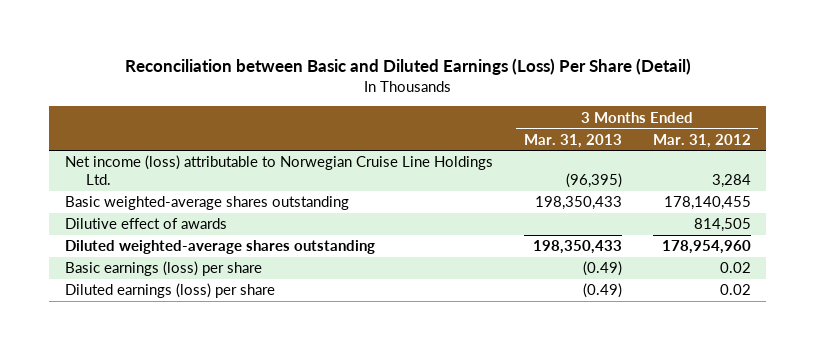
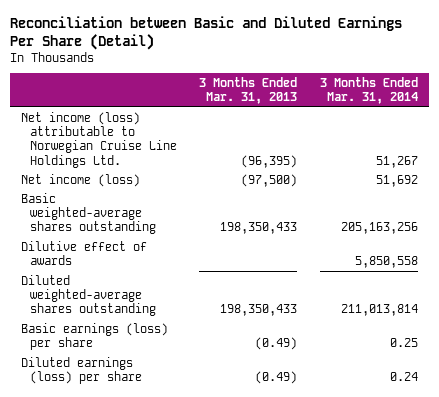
[124,58,691,76] Reconciliation between Basic and Diluted Earnings (Loss) Per Share (Detail) -> [9,15,402,50] Reconciliation between Basic and Diluted Earnings Per Share (Detail)
[652,133,751,148] Mar. 31, 2012 -> none
none -> [319,76,418,105] 3 Months Ended Mar. 31, 2014
none -> [21,173,141,187] Net income (loss)

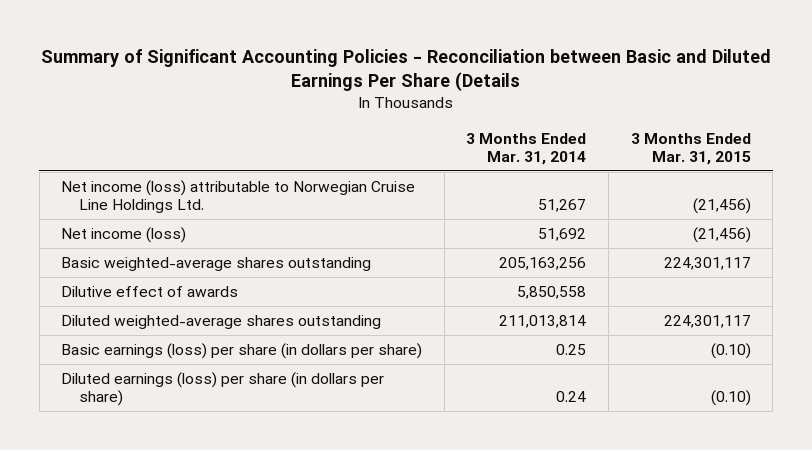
[9,15,402,50] Reconciliation between Basic and Diluted Earnings Per Share (Detail) -> [40,49,771,92] Summary of Significant Accounting Policies - Reconciliation between Basic and Diluted Earnings Per Share (Details
[199,76,298,105] 3 Months Ended Mar. 31, 2013 -> none
none -> [630,132,751,165] 3 Months Ended Mar. 31, 2015
[21,322,169,350] Basic earnings (loss) per share -> [61,343,423,360] Basic earnings (loss) per share (in dollars per share)
[21,356,142,384] Diluted earnings (loss) per share -> [61,372,385,407] Diluted earnings (loss) per share (in dollars per share)

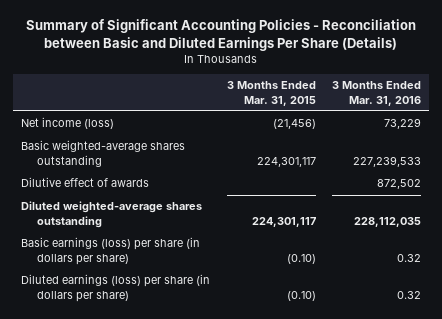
[40,49,771,92] Summary of Significant Accounting Policies - Reconciliation between Basic and Diluted Earnings Per Share (Details -> [26,19,417,51] Summary of Significant Accounting Policies - Reconciliation between Basic and Diluted Earnings Per Share (Details)
[466,132,587,165] 3 Months Ended Mar. 31, 2014 -> none
none -> [332,81,422,106] 3 Months Ended Mar. 31, 2016
[61,180,416,214] Net income (loss) attributable to Norwegian Cruise Line Holdings Ltd. -> none

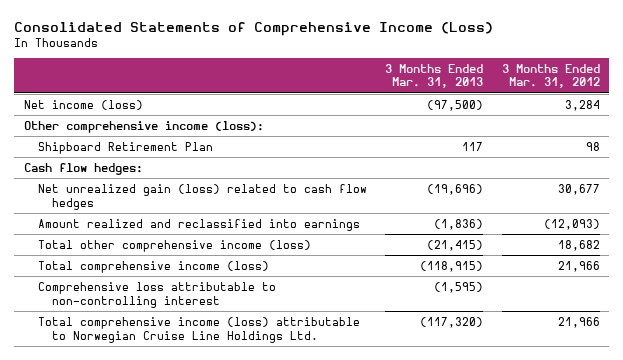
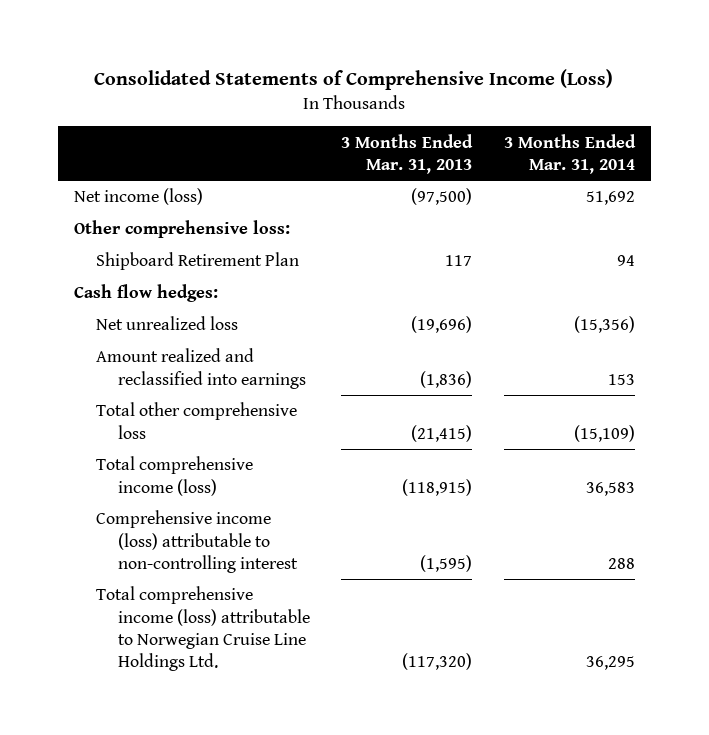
[501,63,600,89] 3 Months Ended Mar. 31, 2012 -> none
none -> [503,133,636,174] 3 Months Ended Mar. 31, 2014
[23,120,264,133] Other comprehensive income (loss): -> [73,220,290,239] Other comprehensive loss:
[37,183,367,210] Net unrealized gain (loss) related to cash flow hedges -> [95,316,238,331] Net unrealized loss
[37,239,311,252] Total other comprehensive income (loss) -> [95,402,297,439] Total other comprehensive loss
[37,281,276,308] Comprehensive loss attributable to non-controlling interest -> [95,510,298,573] Comprehensive income (loss) attributable to non-controlling interest

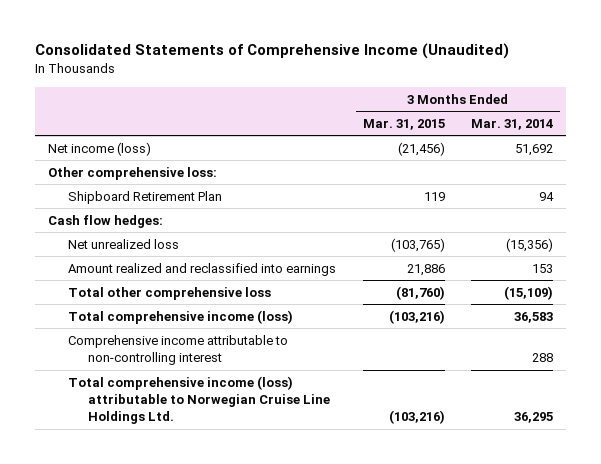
[94,69,614,91] Consolidated Statements of Comprehensive Income (Loss) -> [34,43,509,60] Consolidated Statements of Comprehensive Income (Unaudited)
[341,133,474,174] 3 Months Ended Mar. 31, 2013 -> none
none -> [362,118,445,130] Mar. 31, 2015
[95,510,298,573] Comprehensive income (loss) attributable to non-controlling interest -> [68,334,289,366] Comprehensive income attributable to non-controlling interest

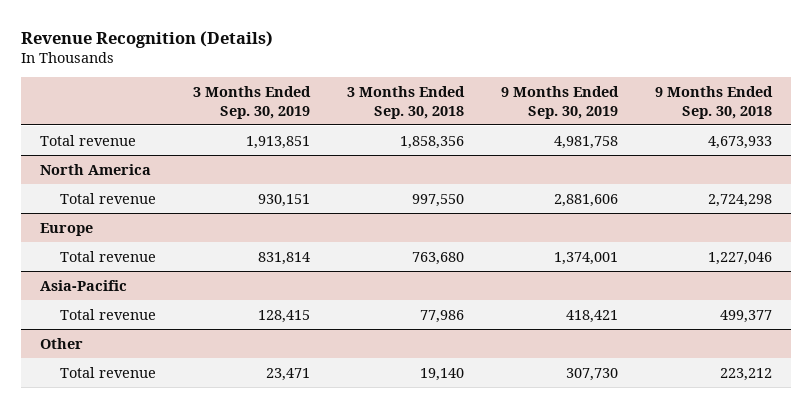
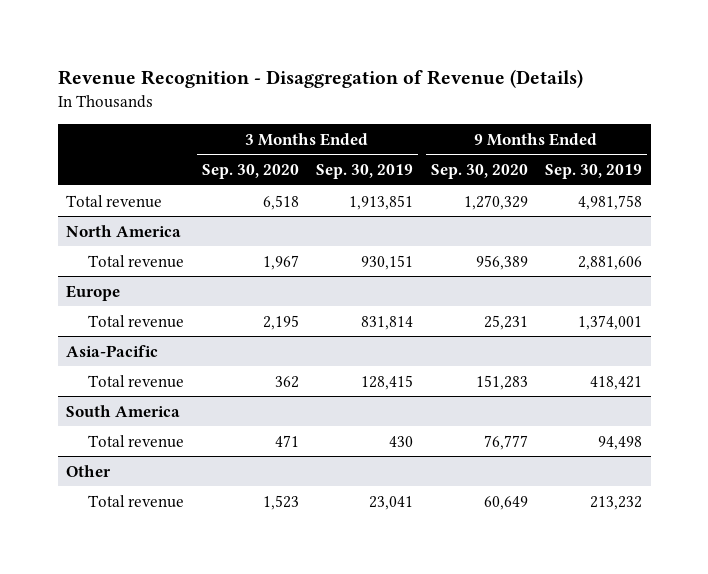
[21,30,274,48] Revenue Recognition (Details) -> [57,68,583,88] Revenue Recognition - Disaggregation of Revenue (Details)
[347,86,466,119] 3 Months Ended Sep. 30, 2018 -> none
[655,86,774,119] 9 Months Ended Sep. 30, 2018 -> none
none -> [201,163,299,179] Sep. 30, 2020
none -> [430,163,528,179] Sep. 30, 2020
none -> [66,404,181,417] South America
none -> [88,434,185,448] Total revenue
[266,367,311,381] 23,471 -> [369,495,414,510] 23,041
[566,367,619,381] 307,730 -> [590,495,643,510] 213,232

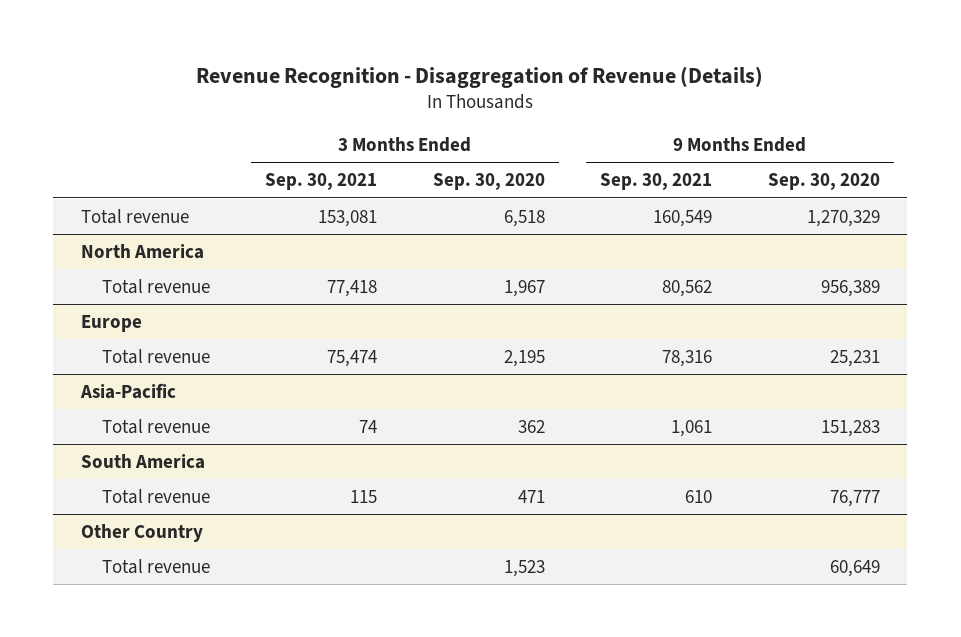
[316,163,414,179] Sep. 30, 2019 -> none
[545,163,643,179] Sep. 30, 2019 -> none
none -> [265,173,378,191] Sep. 30, 2021
none -> [600,173,713,191] Sep. 30, 2021
[66,464,112,477] Other -> [80,523,203,542] Other Country

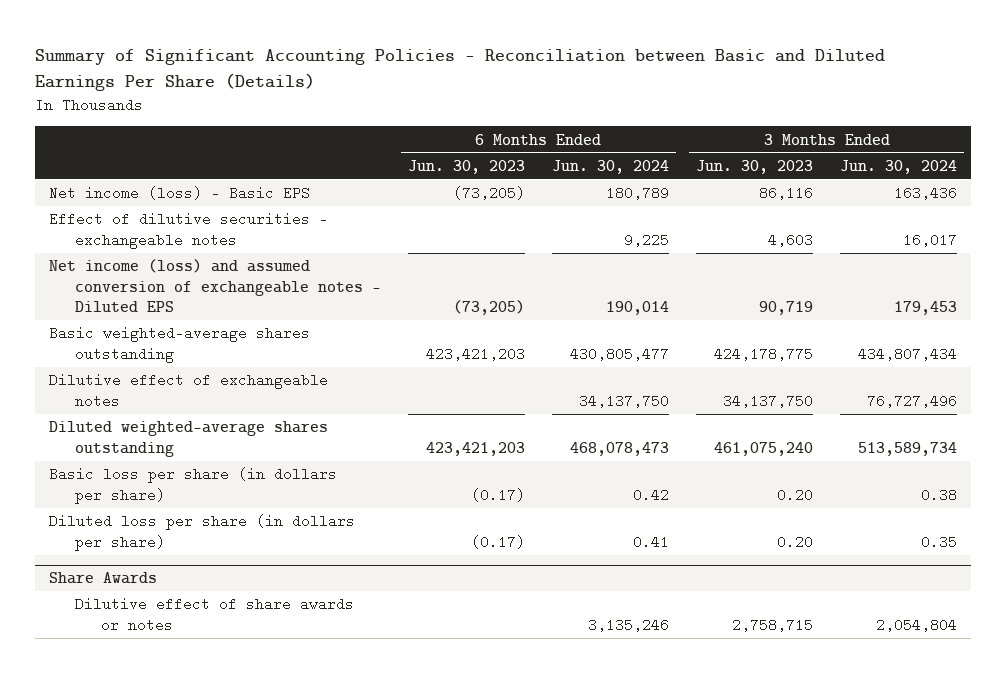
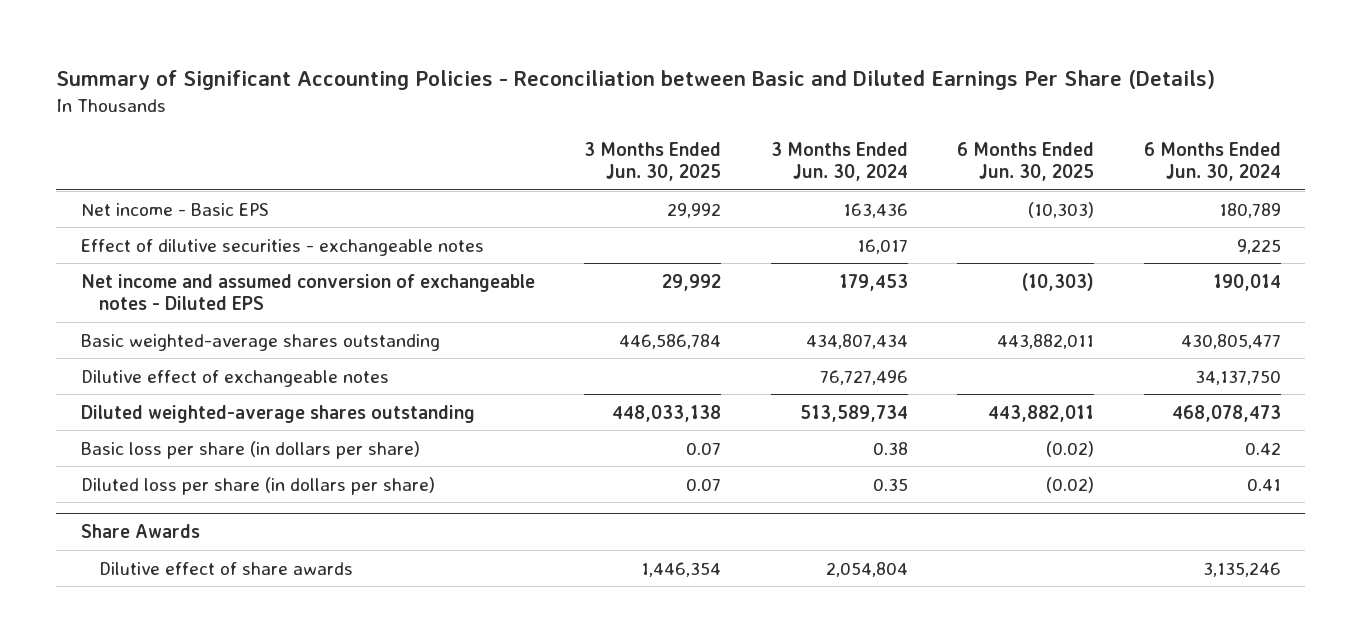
[407,159,525,174] Jun. 30, 2023 -> none
[696,159,814,174] Jun. 30, 2023 -> none
none -> [584,141,722,182] 3 Months Ended Jun. 30, 2025
none -> [957,141,1095,182] 6 Months Ended Jun. 30, 2025
[48,186,310,201] Net income (loss) - Basic EPS -> [80,202,269,216] Net income - Basic EPS
[48,259,381,313] Net income (loss) and assumed conversion of exchangeable notes - Diluted EPS -> [80,273,535,311] Net income and assumed conversion of exchangeable notes - Diluted EPS
[74,597,354,632] Dilutive effect of share awards or notes -> [99,561,354,575] Dilutive effect of share awards

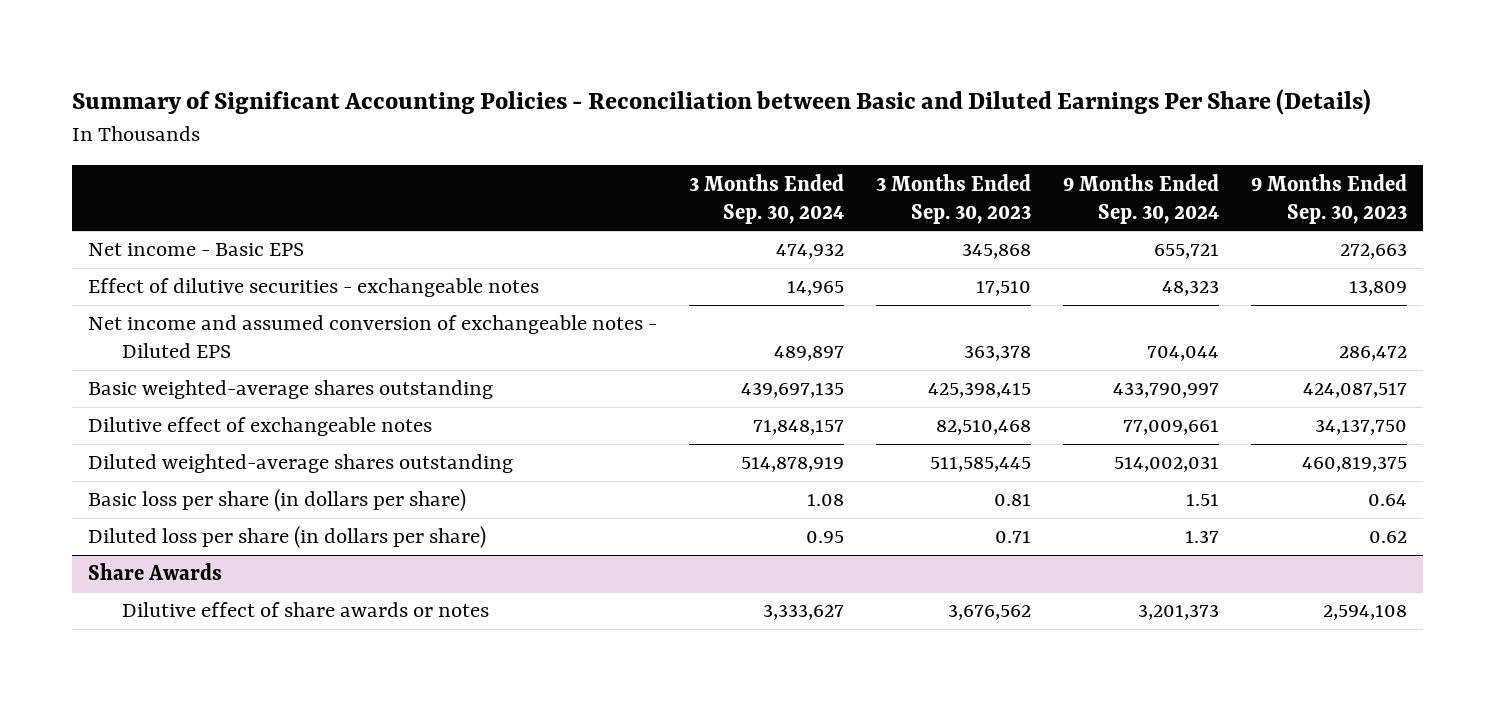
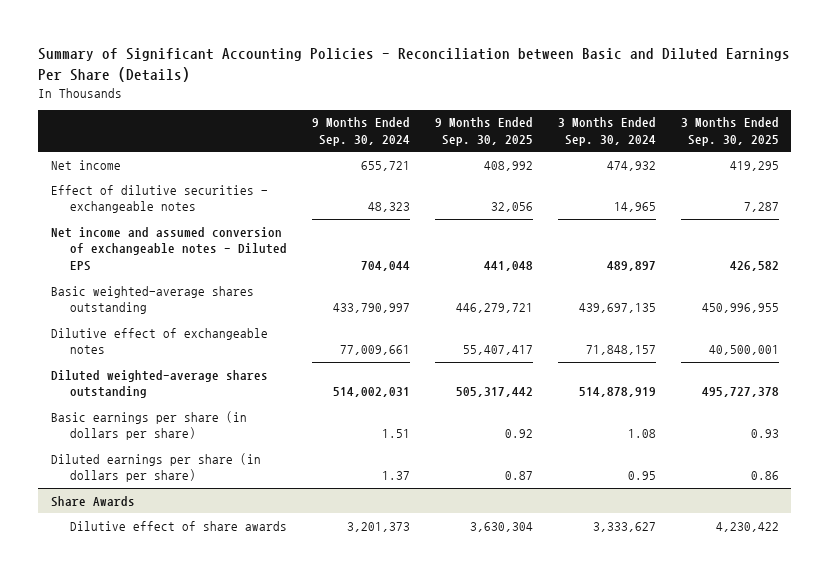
[875,173,1031,224] 3 Months Ended Sep. 30, 2023 -> none
[1250,173,1407,224] 9 Months Ended Sep. 30, 2023 -> none
none -> [435,117,534,147] 9 Months Ended Sep. 30, 2025
none -> [680,117,779,147] 3 Months Ended Sep. 30, 2025
[87,243,304,257] Net income - Basic EPS -> [50,159,121,170] Net income
[87,489,466,512] Basic loss per share (in dollars per share) -> [50,410,247,441] Basic earnings per share (in dollars per share)
[87,526,486,549] Diluted loss per share (in dollars per share) -> [50,452,261,483] Diluted earnings per share (in dollars per share)
[121,602,489,618] Dilutive effect of share awards or notes -> [70,520,288,531] Dilutive effect of share awards

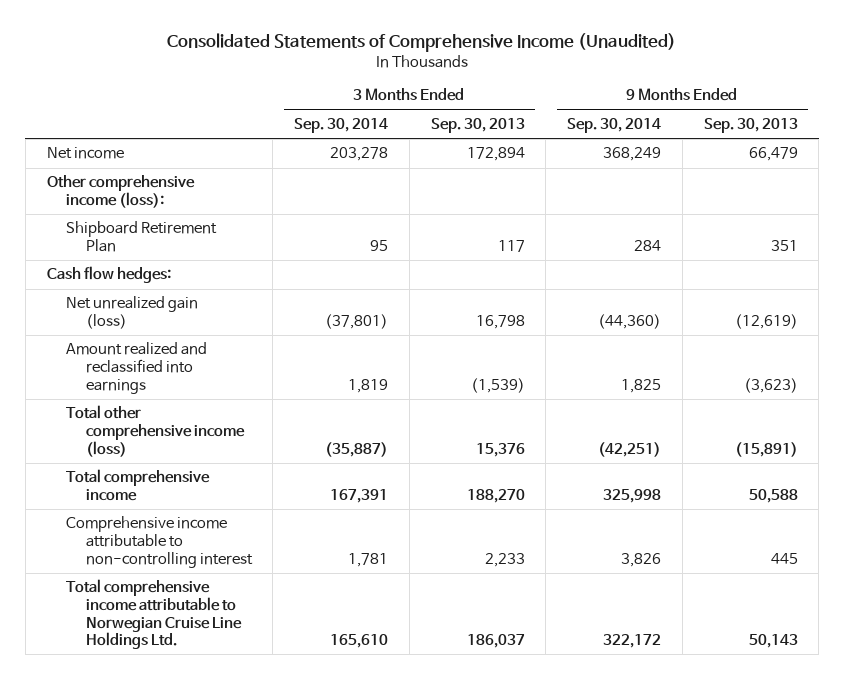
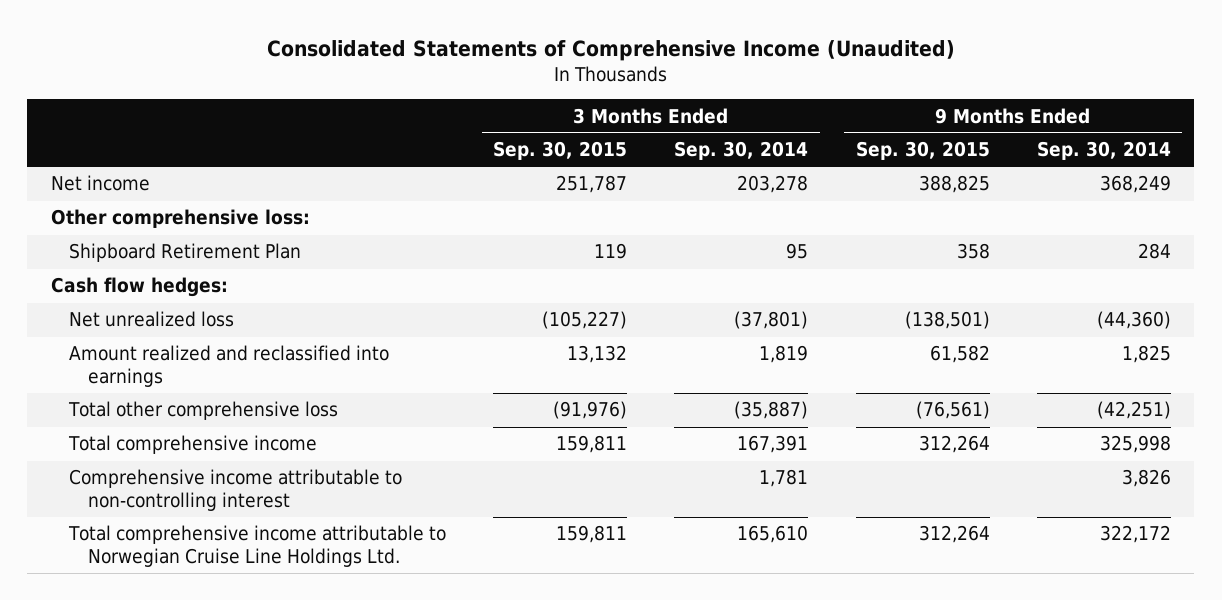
[430,118,525,134] Sep. 30, 2013 -> none
[703,118,798,134] Sep. 30, 2013 -> none
none -> [493,141,628,161] Sep. 30, 2015
none -> [855,141,990,161] Sep. 30, 2015
[46,175,195,209] Other comprehensive income (loss): -> [51,209,311,229] Other comprehensive loss:
[66,296,199,330] Net unrealized gain (loss) -> [69,311,235,328] Net unrealized loss
[66,405,245,457] Total other comprehensive income (loss) -> [68,401,339,421] Total other comprehensive loss

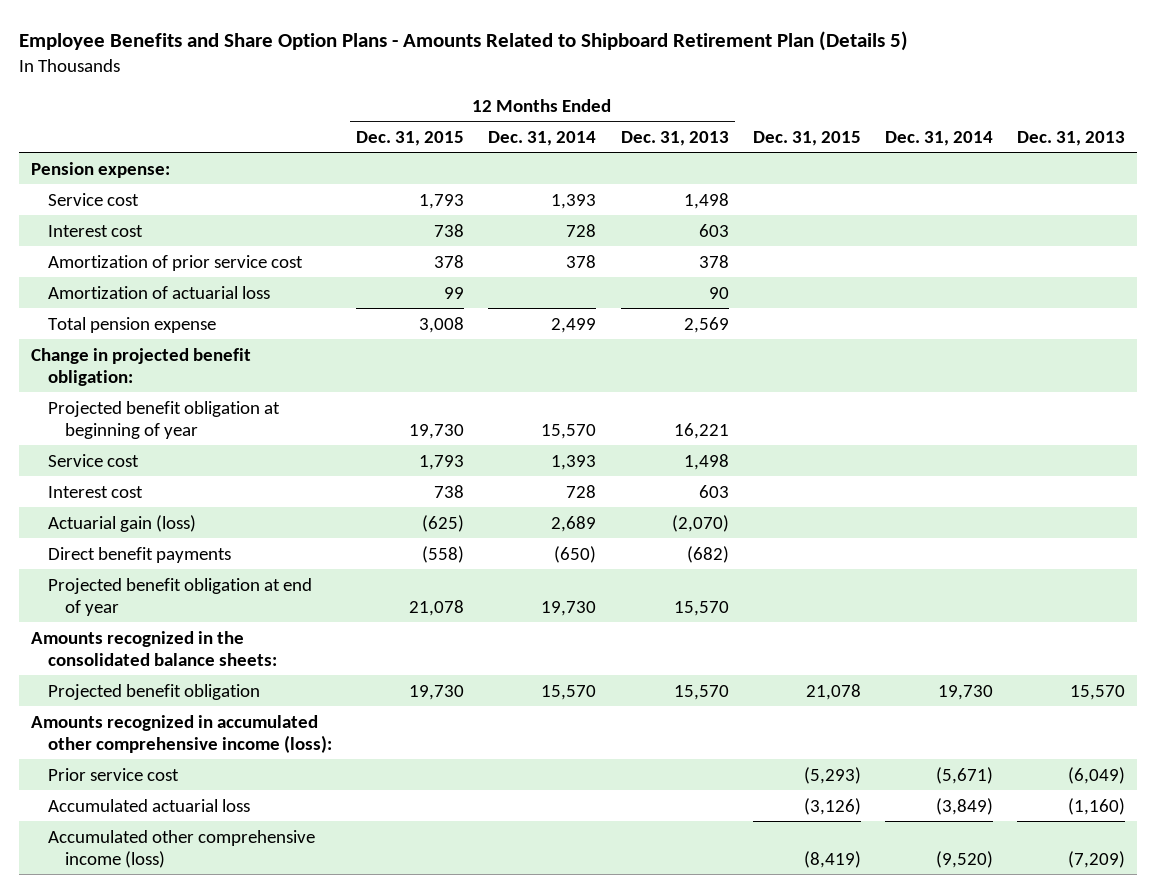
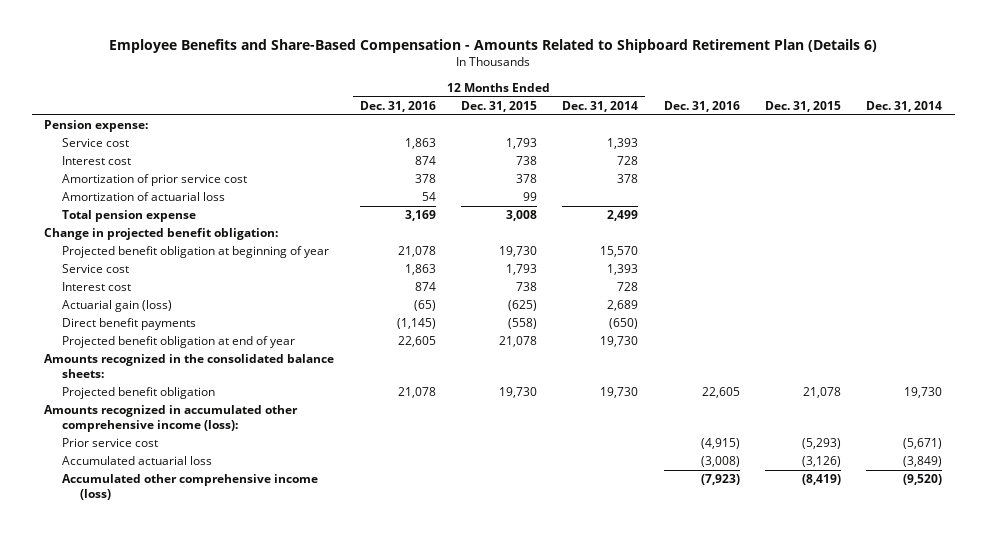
[18,31,908,52] Employee Benefits and Share Option Plans - Amounts Related to Shipboard Retirement Plan (Details 5) -> [109,39,878,54] Employee Benefits and Share-Based Compensation - Amounts Related to Shipboard Retirement Plan (Details 6)
[620,130,729,146] Dec. 31, 2013 -> none
[1017,130,1126,146] Dec. 31, 2013 -> none
none -> [359,101,436,113] Dec. 31, 2016
none -> [663,101,740,113] Dec. 31, 2016
[541,684,597,700] 15,570 -> [600,387,639,399] 19,730

